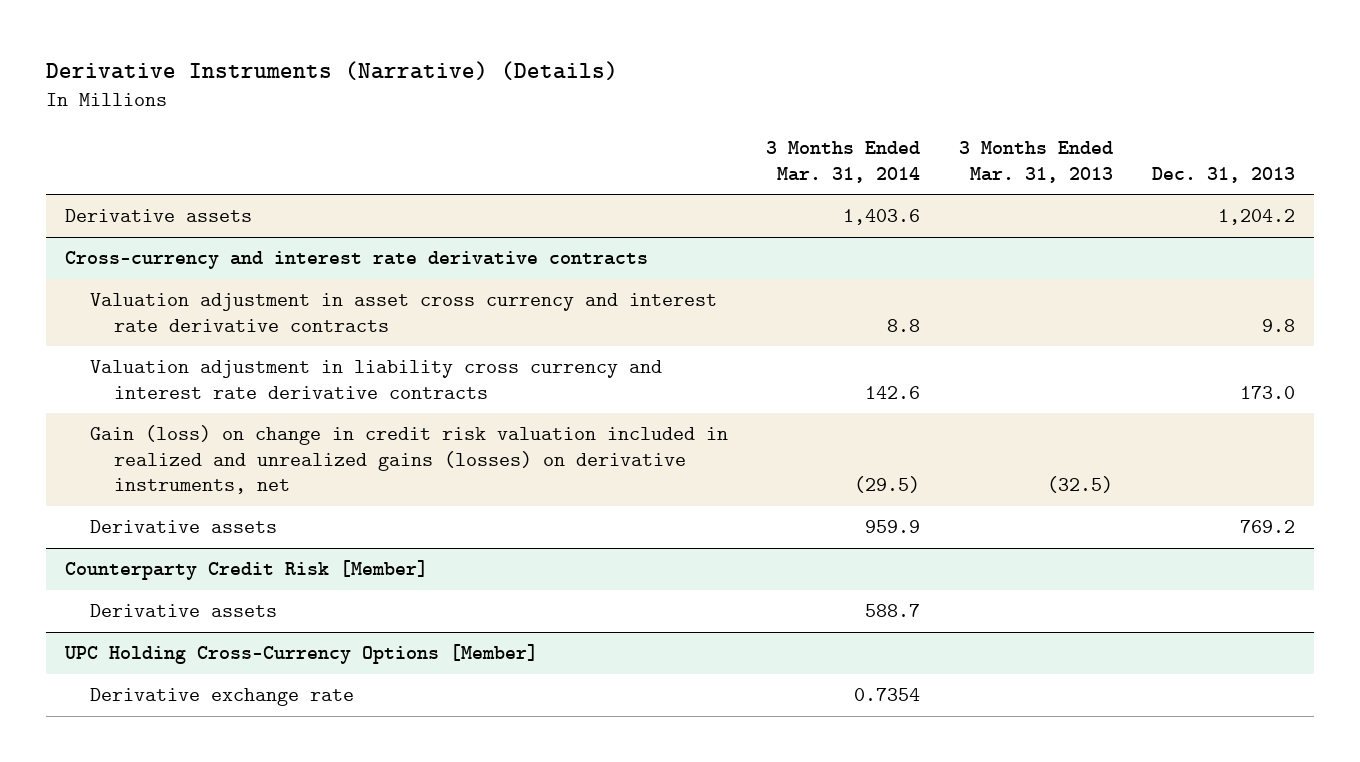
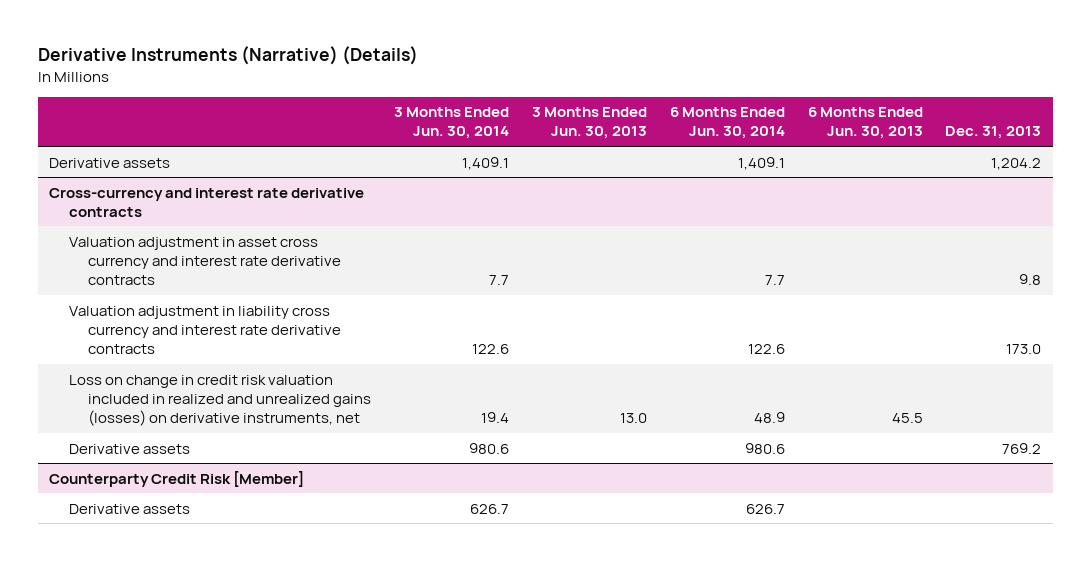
[766,141,921,183] 3 Months Ended Mar. 31, 2014 -> none
[958,141,1113,183] 3 Months Ended Mar. 31, 2013 -> none
none -> [394,107,510,140] 3 Months Ended Jun. 30, 2014
none -> [531,107,647,140] 3 Months Ended Jun. 30, 2013
none -> [669,107,785,140] 6 Months Ended Jun. 30, 2014
none -> [807,107,923,140] 6 Months Ended Jun. 30, 2013
[89,425,728,495] Gain (loss) on change in credit risk valuation included in realized and unrealized gains (losses) on derivative instruments, net -> [68,374,372,426] Loss on change in credit risk valuation included in realized and unrealized gains (losses) on derivative instruments, net
[64,644,539,665] UPC Holding Cross-Currency Options [Member] -> none
[89,688,354,707] Derivative exchange rate -> none

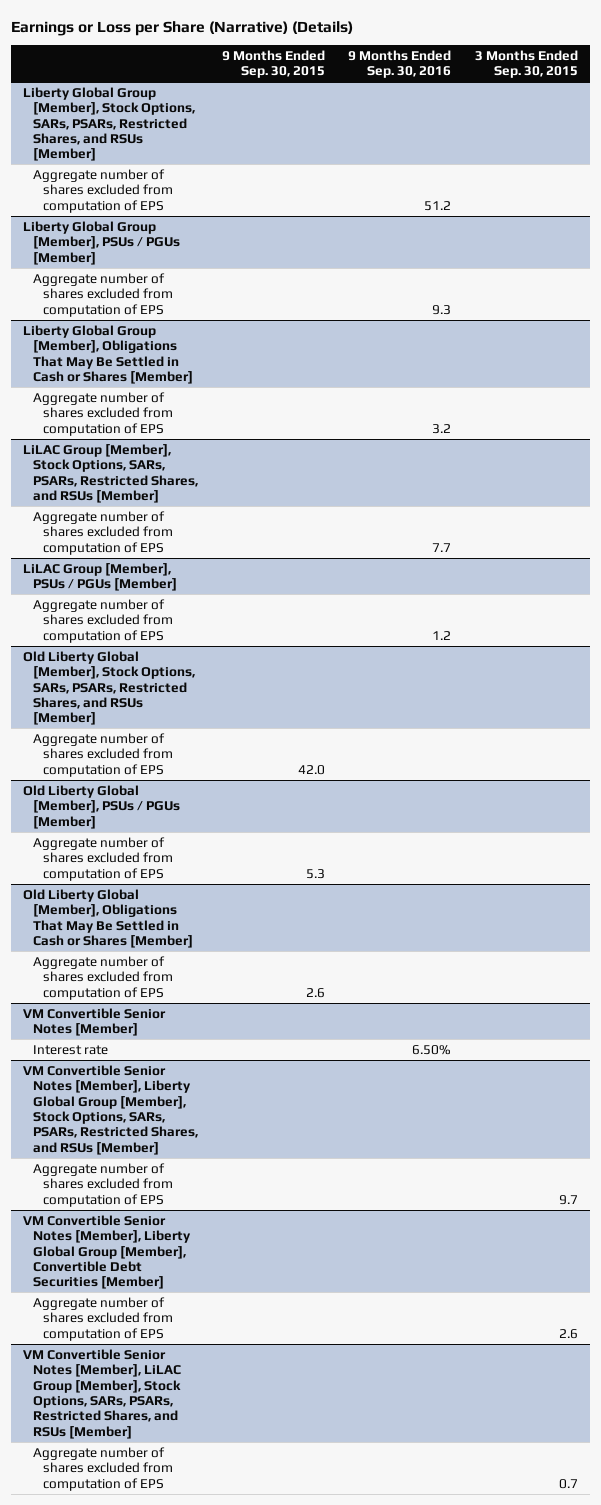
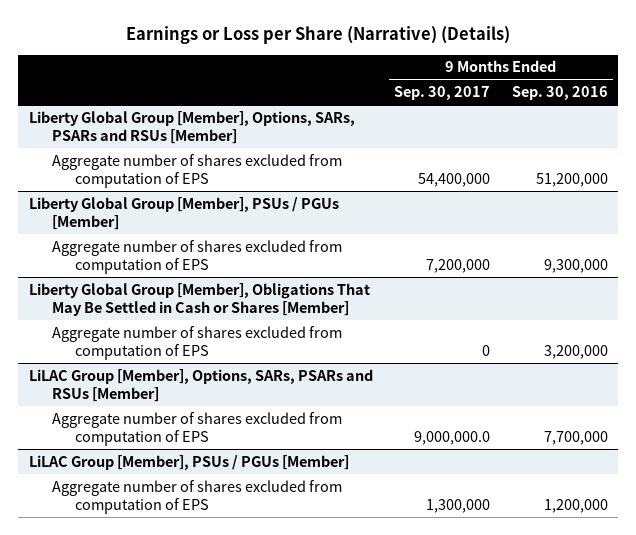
[221,49,325,79] 9 Months Ended Sep. 30, 2015 -> none
[474,49,578,79] 3 Months Ended Sep. 30, 2015 -> none
none -> [394,86,491,101] Sep. 30, 2017
[22,86,195,162] Liberty Global Group [Member], Stock Options, SARs, PSARs, Restricted Shares, and RSUs [Member] -> [28,110,355,145] Liberty Global Group [Member], Options, SARs, PSARs and RSUs [Member]
[424,200,452,211] 51.2 -> [535,173,608,188] 51,200,000
[432,304,452,315] 9.3 -> [543,259,608,274] 9,300,000
[432,423,452,434] 3.2 -> [543,345,608,360] 3,200,000
[22,443,198,503] LiLAC Group [Member], Stock Options, SARs, PSARs, Restricted Shares, and RSUs [Member] -> [28,368,373,403] LiLAC Group [Member], Options, SARs, PSARs and RSUs [Member]
[432,542,452,552] 7.7 -> [543,431,608,446] 7,700,000
[22,650,195,726] Old Liberty Global [Member], Stock Options, SARs, PSARs, Restricted Shares, and RSUs [Member] -> none
[32,732,173,777] Aggregate number of shares excluded from computation of EPS -> none
[22,784,180,829] Old Liberty Global [Member], PSUs / PGUs [Member] -> none
[32,836,173,881] Aggregate number of shares excluded from computation of EPS -> none
[22,888,193,948] Old Liberty Global [Member], Obligations That May Be Settled in Cash or Shares [Member] -> none
[32,955,173,1000] Aggregate number of shares excluded from computation of EPS -> none
[22,1007,166,1037] VM Convertible Senior Notes [Member] -> none
[32,1044,108,1055] Interest rate -> none
[22,1064,198,1155] VM Convertible Senior Notes [Member], Liberty Global Group [Member], Stock Options, SARs, PSARs, Restricted Shares, and RSUs [Member] -> none
[32,1162,173,1207] Aggregate number of shares excluded from computation of EPS -> none
[22,1214,191,1290] VM Convertible Senior Notes [Member], Liberty Global Group [Member], Convertible Debt Securities [Member] -> none
[32,1296,173,1341] Aggregate number of shares excluded from computation of EPS -> none
[22,1348,181,1439] VM Convertible Senior Notes [Member], LiLAC Group [Member], Stock Options, SARs, PSARs, Restricted Shares, and RSUs [Member] -> none
[32,1446,173,1491] Aggregate number of shares excluded from computation of EPS -> none
[432,630,452,640] 1.2 -> [543,499,608,514] 1,200,000

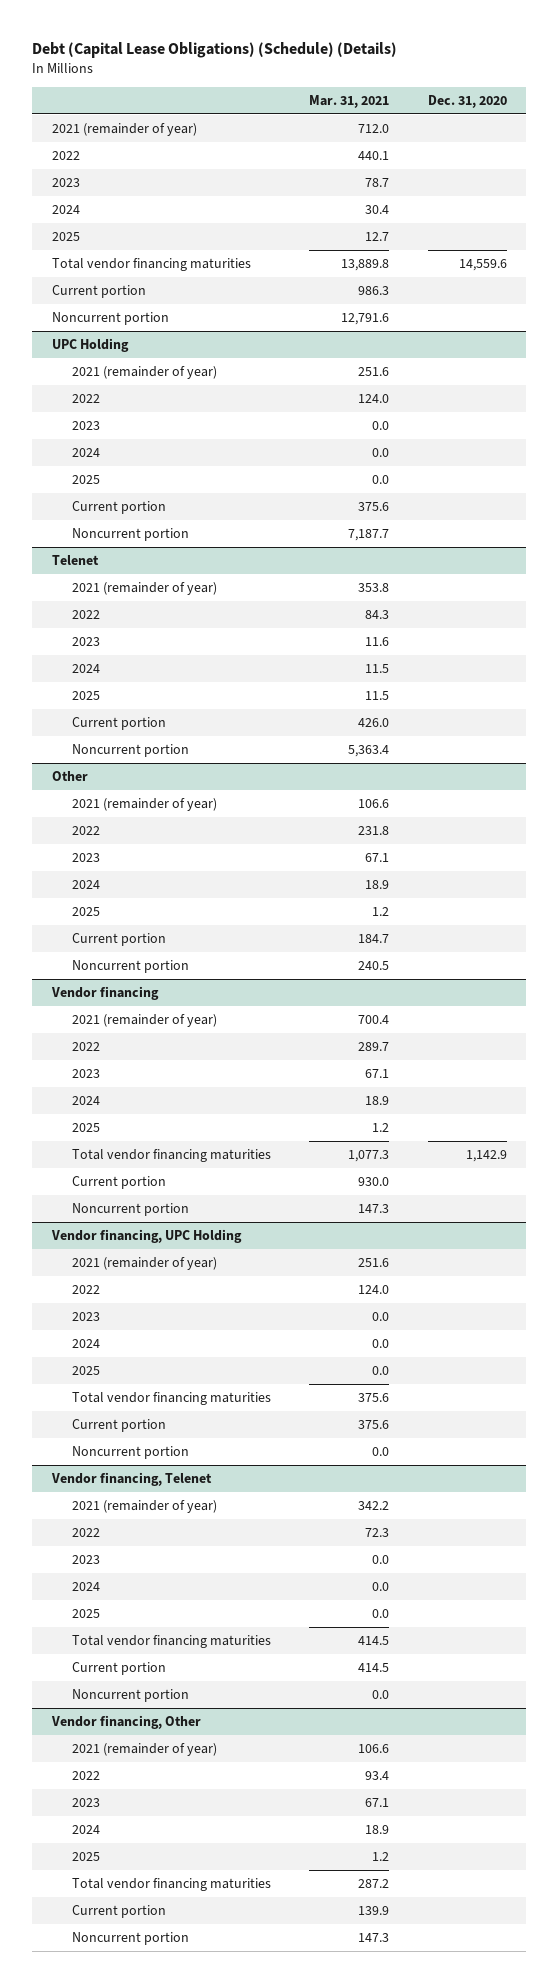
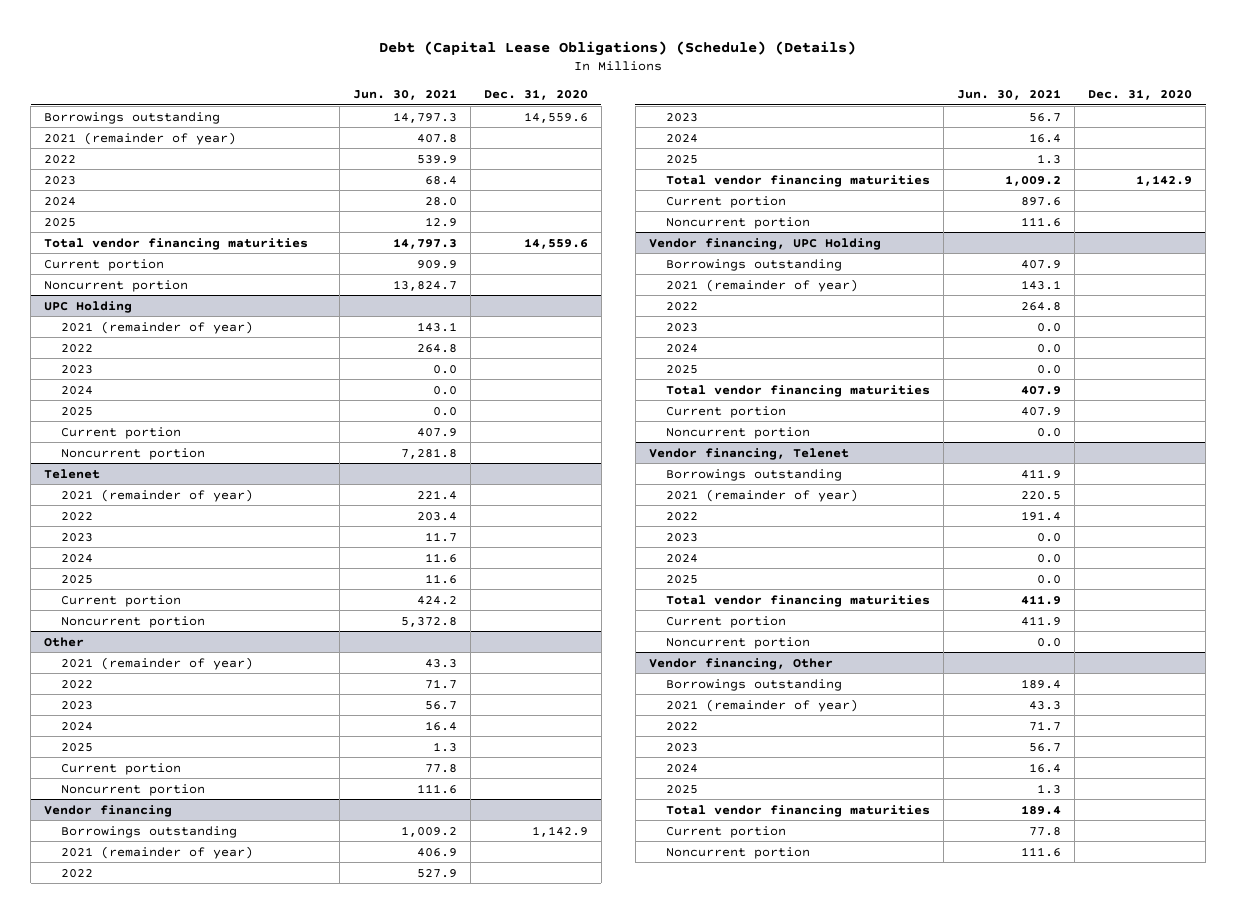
[309,94,390,108] Mar. 31, 2021 -> none
none -> [352,89,457,101] Jun. 30, 2021
none -> [44,111,221,124] Borrowings outstanding
none -> [61,825,238,838] Borrowings outstanding
none -> [666,258,843,271] Borrowings outstanding
none -> [666,468,843,481] Borrowings outstanding
none -> [666,678,843,691] Borrowings outstanding

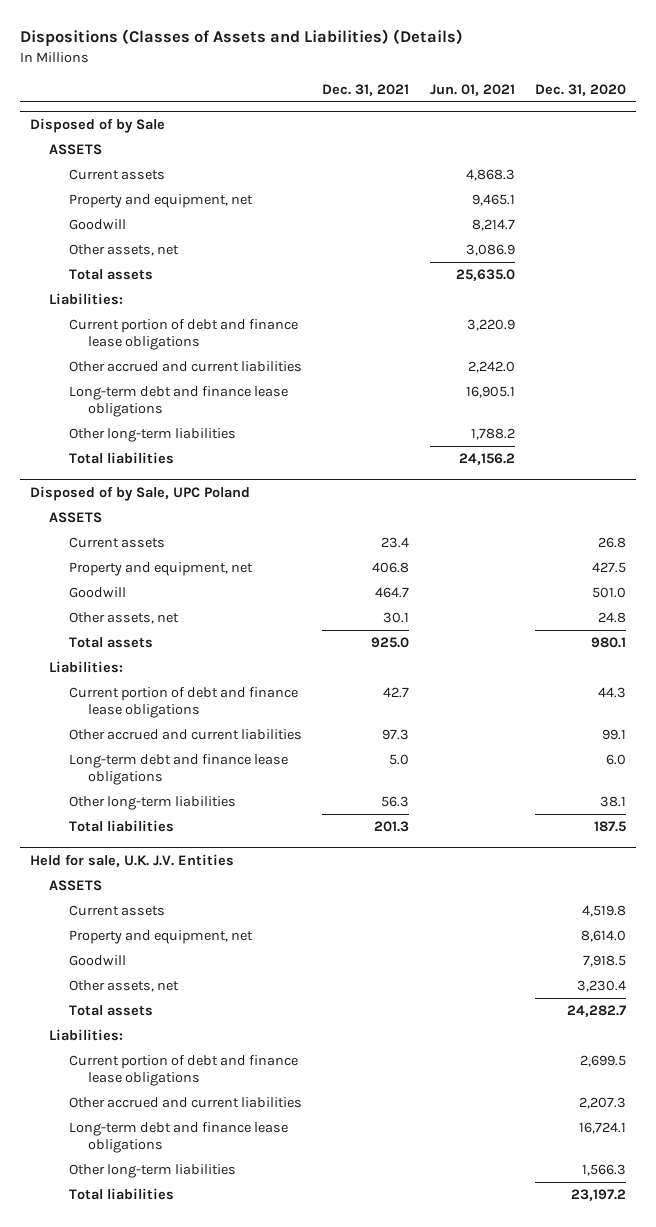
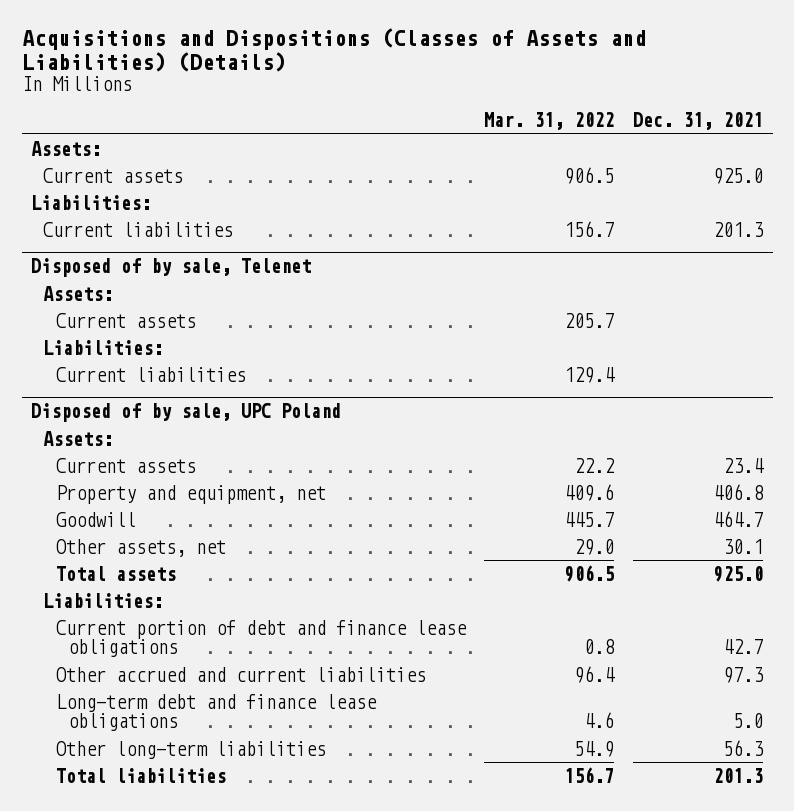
[19,29,463,47] Dispositions (Classes of Assets and Liabilities) (Details) -> [21,27,646,72] Acquisitions and Dispositions (Classes of Assets and Liabilities) (Details)
[429,83,515,96] Jun. 01, 2021 -> none
[535,83,627,96] Dec. 31, 2020 -> none
none -> [484,112,615,131] Mar. 31, 2022
none -> [30,140,101,156] Assets:
none -> [43,167,184,183] Current assets
none -> [30,194,151,210] Liabilities:
none -> [43,221,234,237] Current liabilities
[30,117,166,133] Disposed of by Sale -> [30,258,311,278] Disposed of by sale, Telenet
[49,144,103,156] ASSETS -> [43,285,114,301] Assets:
[68,194,253,209] Property and equipment, net -> none
[68,219,126,231] Goodwill -> none
[68,244,179,257] Other assets, net -> none
[68,269,153,281] Total assets -> none
[68,319,298,350] Current portion of debt and finance lease obligations -> none
[68,361,302,373] Other accrued and current liabilities -> none
[68,386,288,417] Long-term debt and finance lease obligations -> none
[68,428,236,443] Other long-term liabilities -> none
[68,452,174,465] Total liabilities -> none
none -> [55,366,246,382] Current liabilities
[30,485,251,501] Disposed of by Sale, UPC Poland -> [30,403,341,423] Disposed of by sale, UPC Poland
[49,512,103,524] ASSETS -> [43,430,114,446] Assets:
[30,853,235,867] Held for sale, U.K. J.V. Entities -> none
[49,880,103,892] ASSETS -> none
[68,905,165,917] Current assets -> none
[68,930,253,945] Property and equipment, net -> none
[68,955,126,967] Goodwill -> none
[68,980,179,993] Other assets, net -> none
[68,1005,153,1017] Total assets -> none
[49,1029,124,1042] Liabilities: -> none
[68,1055,298,1086] Current portion of debt and finance lease obligations -> none
[68,1097,302,1109] Other accrued and current liabilities -> none
[68,1122,288,1153] Long-term debt and finance lease obligations -> none
[68,1164,236,1179] Other long-term liabilities -> none
[68,1188,174,1201] Total liabilities -> none

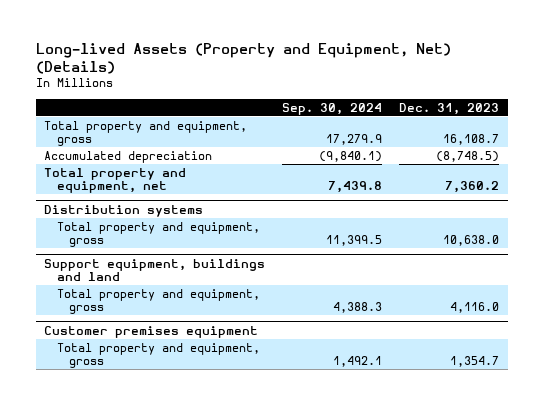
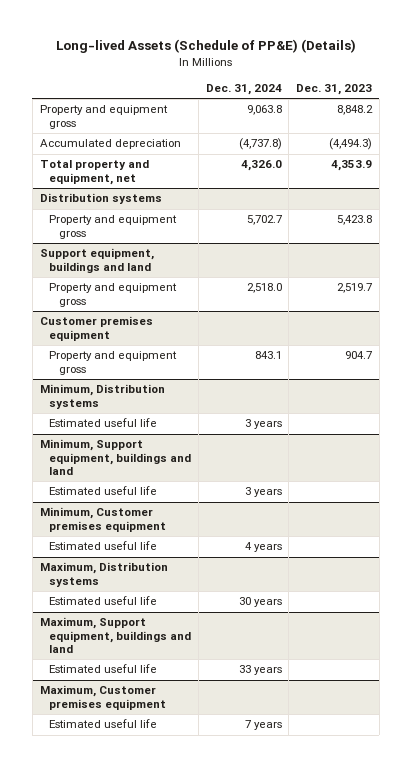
[35,42,451,74] Long-lived Assets (Property and Equipment, Net) (Details) -> [55,39,356,54] Long-lived Assets (Schedule of PP&E) (Details)
[282,102,383,115] Sep. 30, 2024 -> none
none -> [205,83,282,95] Dec. 31, 2024
[44,120,248,147] Total property and equipment, gross -> [39,105,168,129] Property and equipment gross
[443,134,500,146] 16,108.7 -> [337,105,374,116] 8,848.2
[436,150,500,162] (8,748.5) -> [329,138,373,151] (4,494.3)
[445,181,500,194] 7,360.2 -> [331,160,373,172] 4,353.9
[56,221,260,248] Total property and equipment, gross -> [49,215,178,239] Property and equipment gross
[443,235,500,247] 10,638.0 -> [337,215,373,226] 5,423.8
[56,288,260,315] Total property and equipment, gross -> [49,283,178,307] Property and equipment gross
[450,302,500,314] 4,116.0 -> [337,283,373,294] 2,519.7
[56,342,260,369] Total property and equipment, gross -> [49,351,178,375] Property and equipment gross
[450,356,500,368] 1,354.7 -> [345,351,373,360] 904.7
none -> [39,384,165,409] Minimum, Distribution systems
none -> [49,418,158,428] Estimated useful life
none -> [39,439,192,476] Minimum, Support equipment, buildings and land
none -> [49,486,158,496] Estimated useful life
none -> [39,507,167,532] Minimum, Customer premises equipment
none -> [49,541,158,551] Estimated useful life
none -> [39,562,168,587] Maximum, Distribution systems
none -> [49,596,158,606] Estimated useful life
none -> [39,617,192,654] Maximum, Support equipment, buildings and land
none -> [49,664,158,674] Estimated useful life
none -> [39,685,167,710] Maximum, Customer premises equipment
none -> [49,719,158,729] Estimated useful life

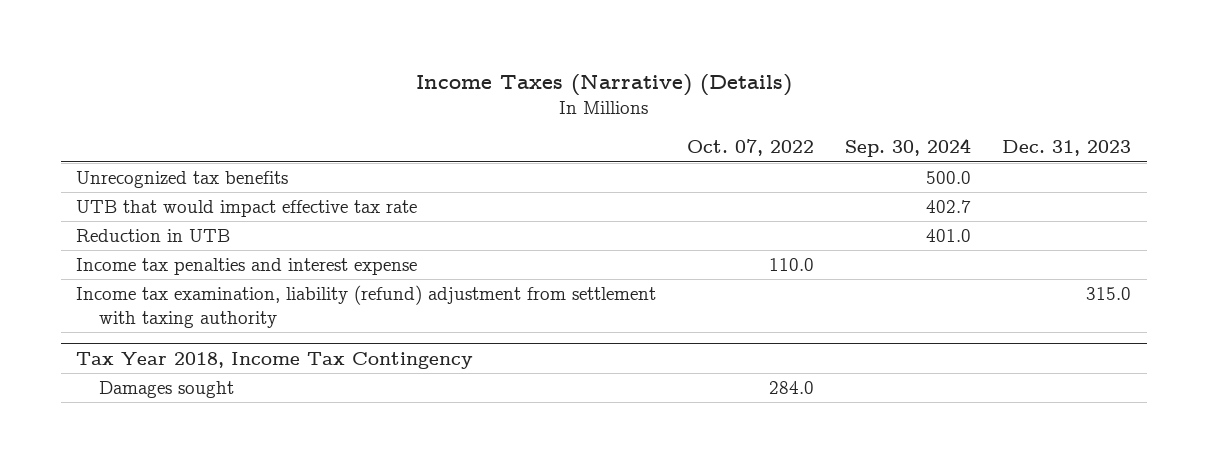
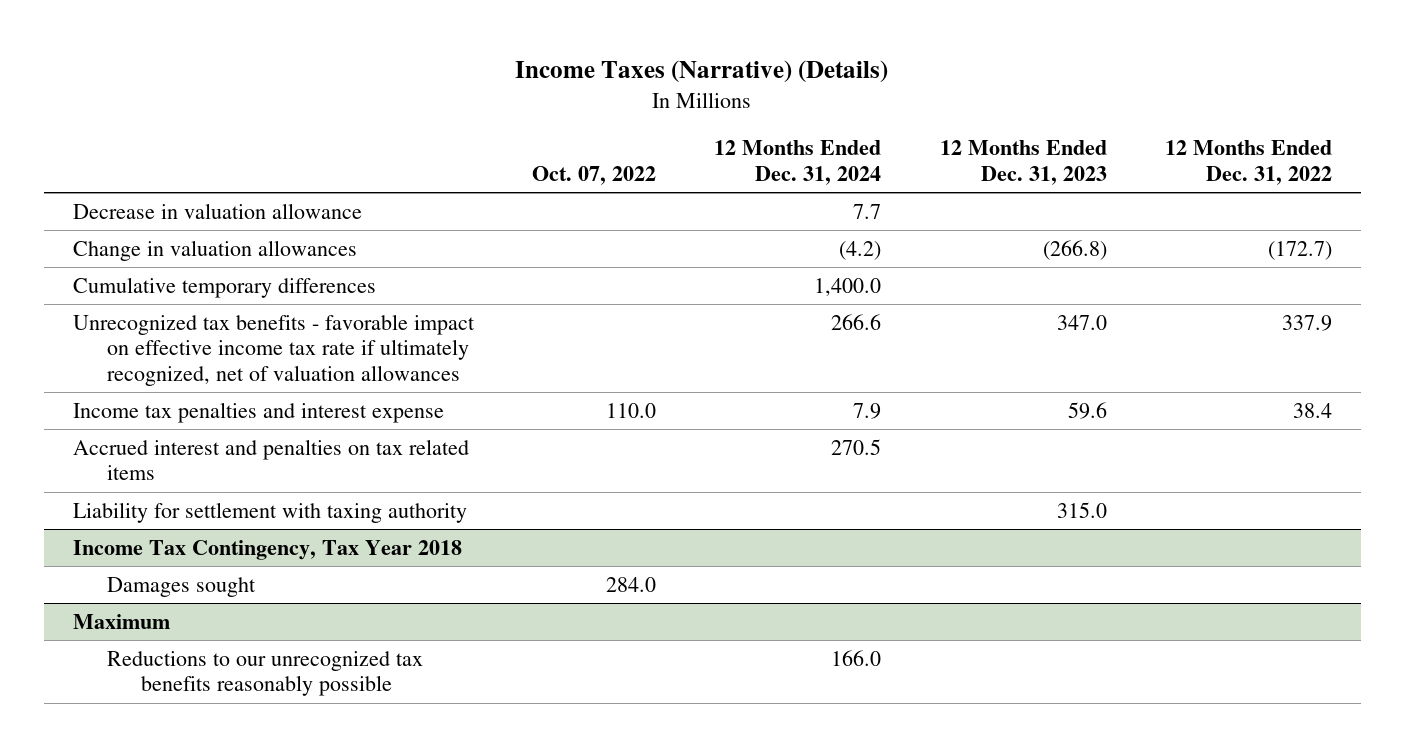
[845,138,972,158] Sep. 30, 2024 -> none
[1002,140,1132,157] Dec. 31, 2023 -> none
none -> [714,140,882,185] 12 Months Ended Dec. 31, 2024
none -> [939,140,1107,185] 12 Months Ended Dec. 31, 2023
none -> [1164,140,1332,185] 12 Months Ended Dec. 31, 2022
[76,170,289,188] Unrecognized tax benefits -> none
[76,228,231,242] Reduction in UTB -> none
none -> [73,202,363,219] Decrease in valuation allowance
none -> [73,239,358,261] Change in valuation allowances
none -> [73,276,377,298] Cumulative temporary differences
[76,199,418,217] UTB that would impact effective tax rate -> [73,313,476,387] Unrecognized tax benefits - favorable impact on effective income tax rate if ultimately recognized, net of valuation allowances
none -> [73,438,470,481] Accrued interest and penalties on tax related items
[76,284,657,328] Income tax examination, liability (refund) adjustment from settlement with taxing authority -> [73,501,468,523] Liability for settlement with taxing authority
[76,351,474,369] Tax Year 2018, Income Tax Contingency -> [73,539,463,560] Income Tax Contingency, Tax Year 2018
none -> [73,613,171,629] Maximum
none -> [107,650,424,697] Reductions to our unrecognized tax benefits reasonably possible

